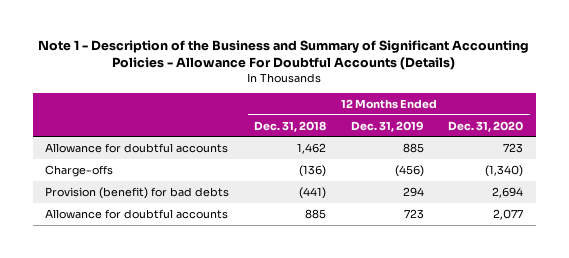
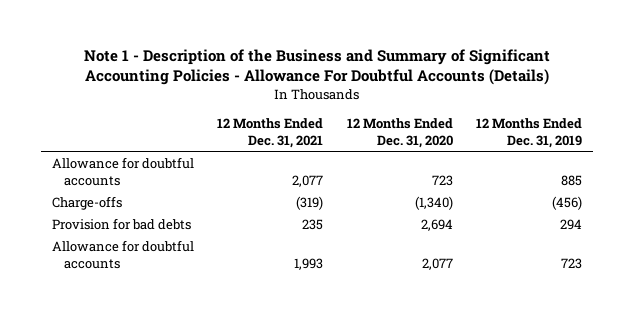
[254,120,327,132] Dec. 31, 2018 -> none
none -> [217,117,324,148] 12 Months Ended Dec. 31, 2021
[45,186,230,199] Provision (benefit) for bad debts -> [52,217,192,230] Provision for bad debts

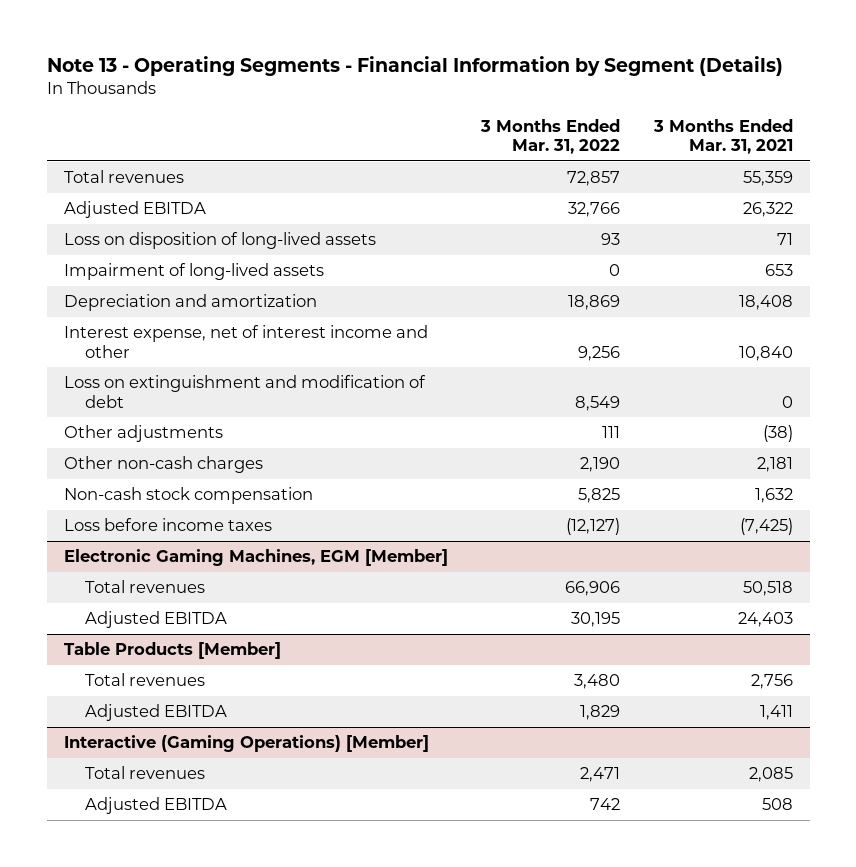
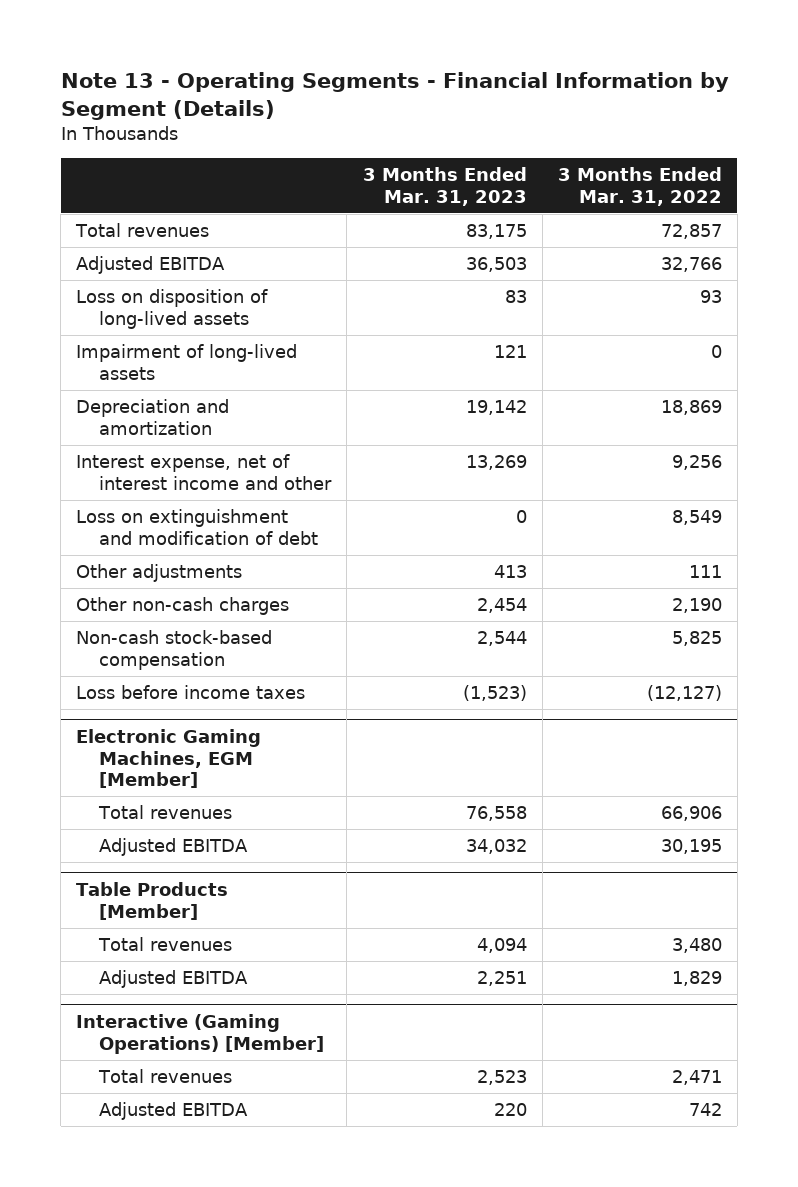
[652,118,793,155] 3 Months Ended Mar. 31, 2021 -> none
none -> [362,166,527,206] 3 Months Ended Mar. 31, 2023
[63,487,313,505] Non-cash stock compensation -> [76,629,273,670] Non-cash stock-based compensation

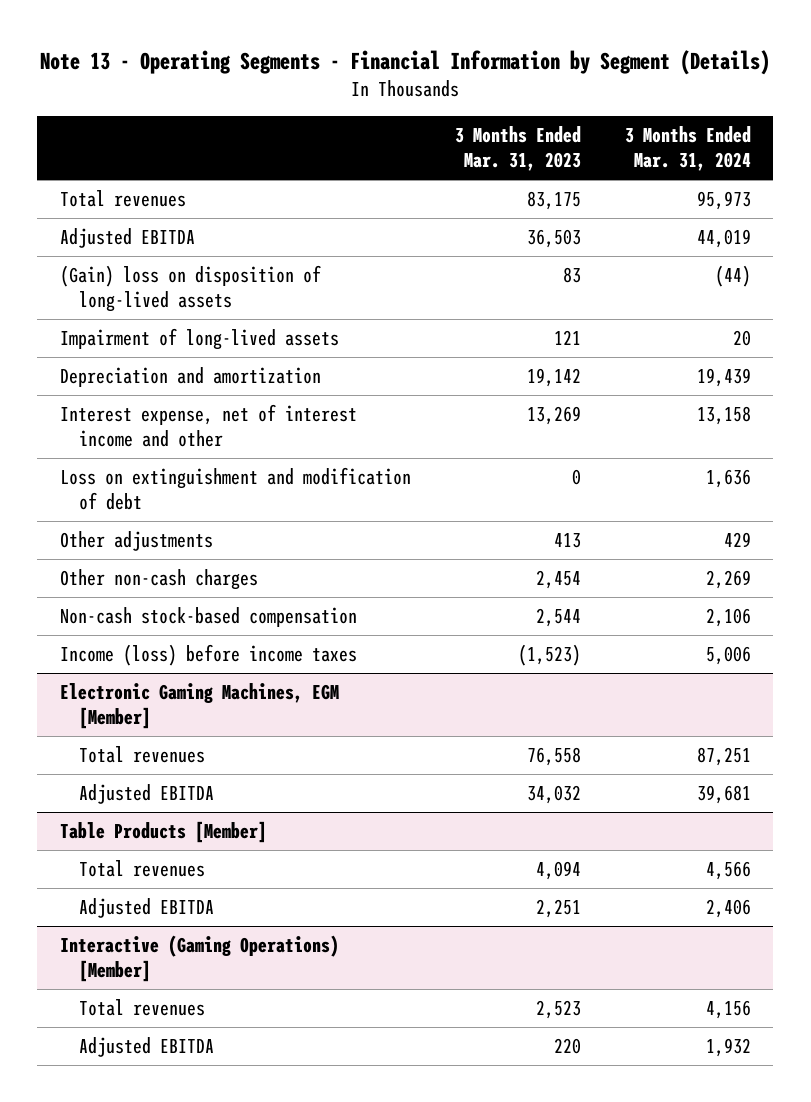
[557,166,722,206] 3 Months Ended Mar. 31, 2022 -> none
none -> [624,126,751,172] 3 Months Ended Mar. 31, 2024
[76,288,269,329] Loss on disposition of long-lived assets -> [59,265,321,313] (Gain) loss on disposition of long-lived assets
[76,684,306,699] Loss before income taxes -> [59,644,357,667] Income (loss) before income taxes

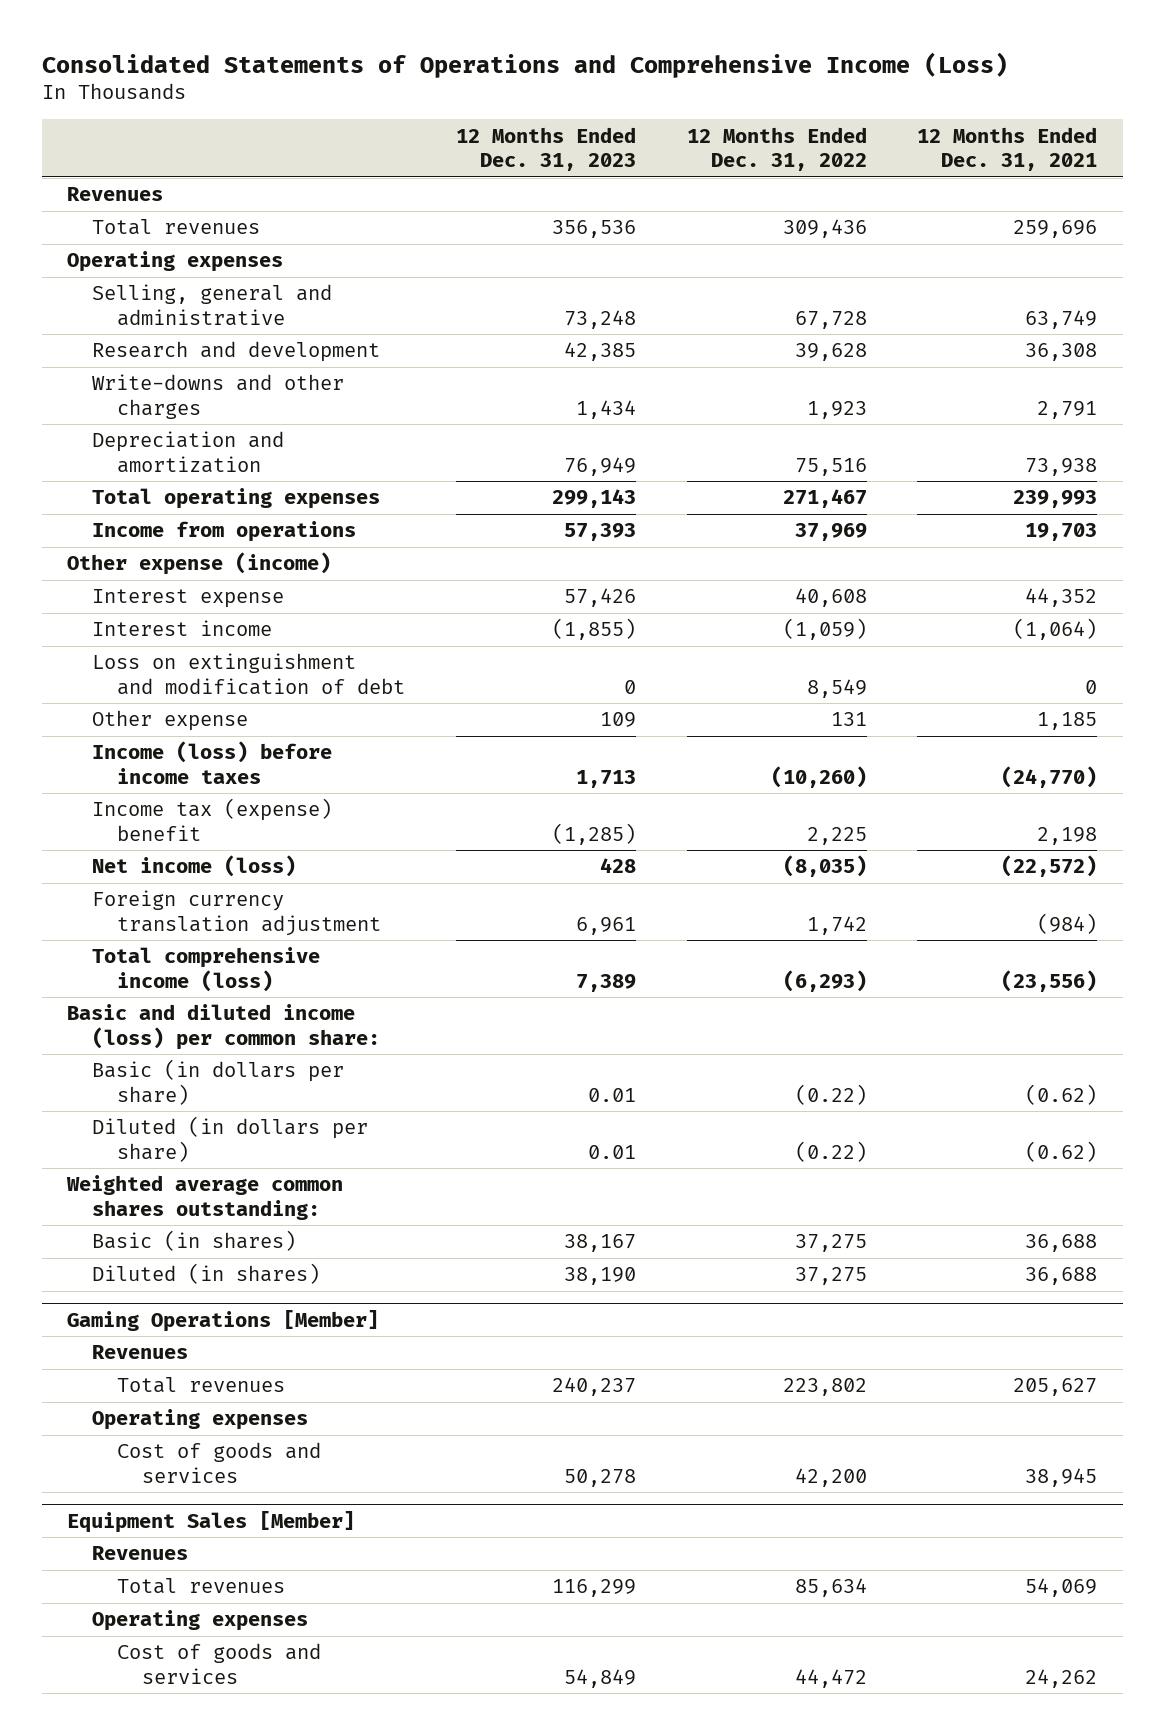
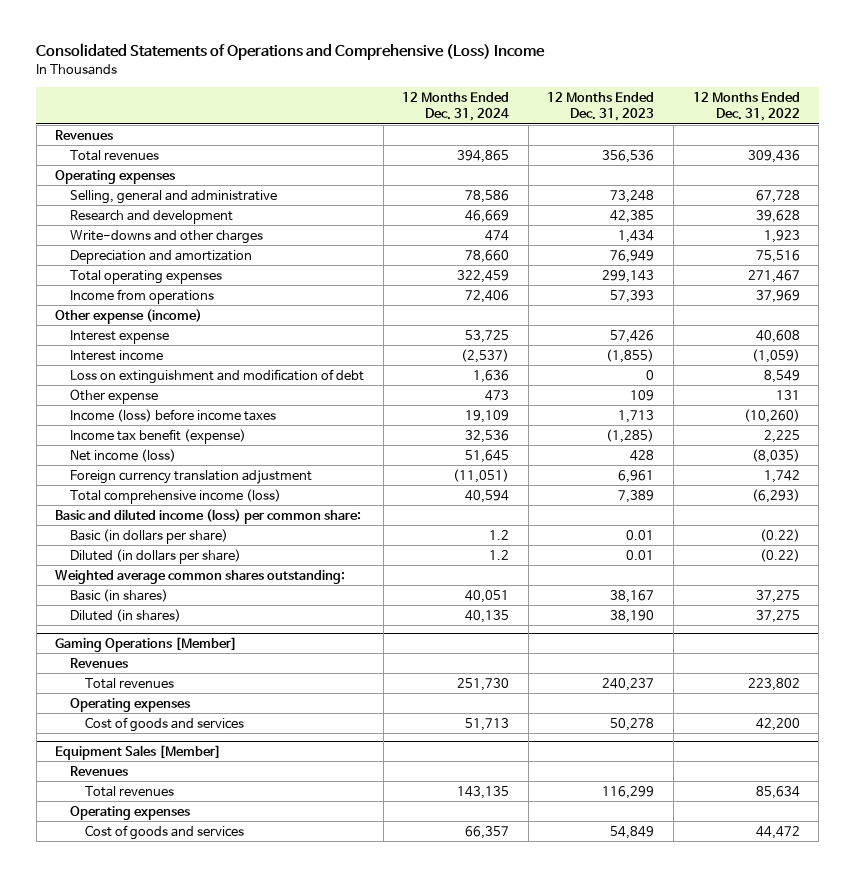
[41,51,1008,78] Consolidated Statements of Operations and Comprehensive Income (Loss) -> [36,43,546,61] Consolidated Statements of Operations and Comprehensive (Loss) Income
[917,126,1098,172] 12 Months Ended Dec. 31, 2021 -> none
none -> [402,91,510,122] 12 Months Ended Dec. 31, 2024
[92,798,333,841] Income tax (expense) benefit -> [69,428,246,444] Income tax benefit (expense)

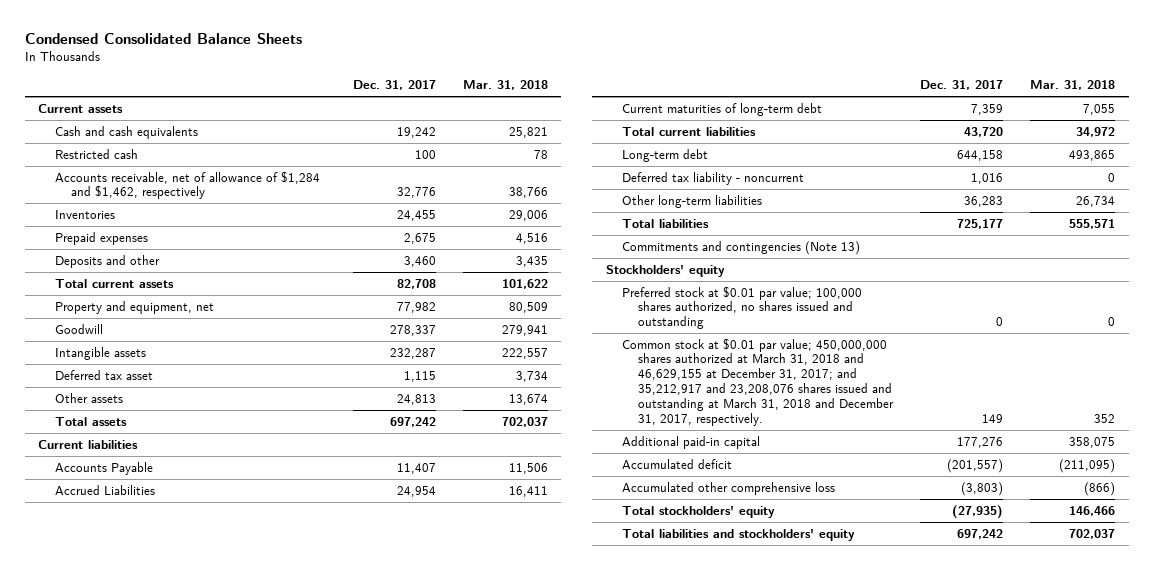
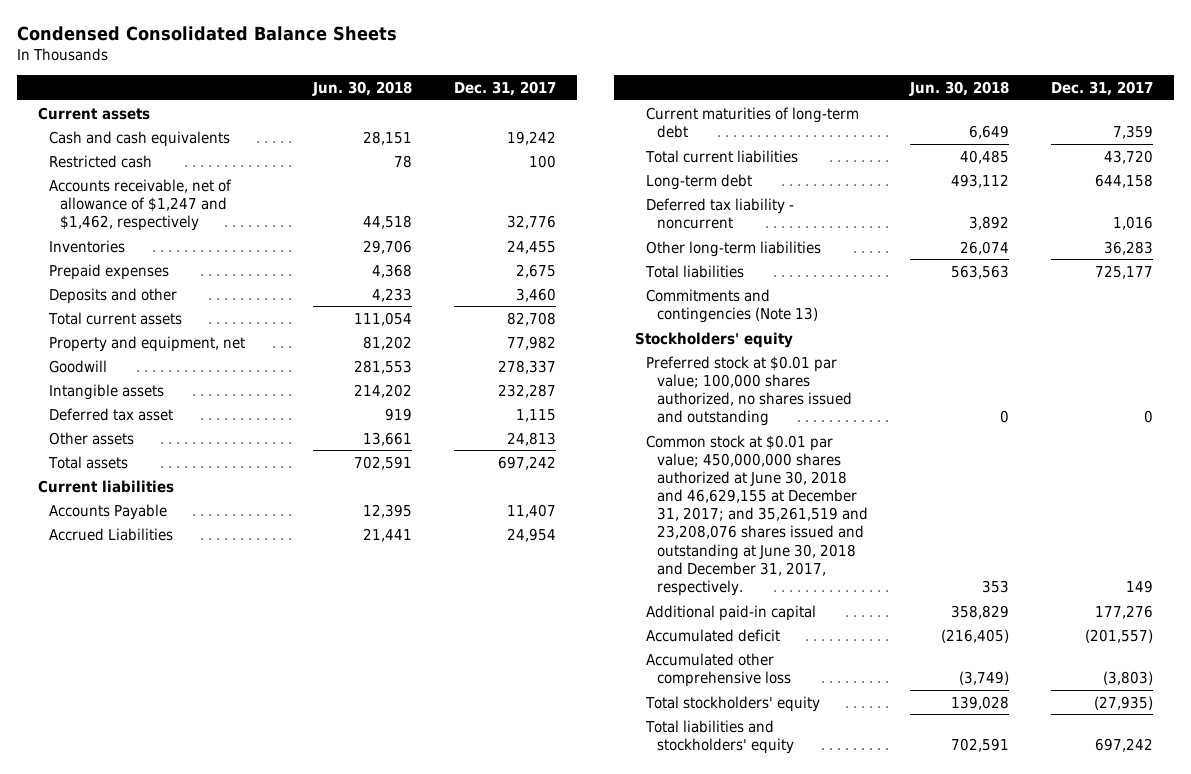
[462,80,548,91] Mar. 31, 2018 -> none
none -> [311,81,412,97] Jun. 30, 2018
[54,170,320,200] Accounts receivable, net of allowance of $1,284 and $1,462, respectively -> [48,178,232,232] Accounts receivable, net of allowance of $1,247 and $1,462, respectively
[621,337,894,426] Common stock at $0.01 par value; 450,000,000 shares authorized at March 31, 2018 and 46,629,155 at December 31, 2017; and 35,212,917 and 23,208,076 shares issued and outstanding at March 31, 2018 and December 31, 2017, respectively. -> [646,434,869,596] Common stock at $0.01 par value; 450,000,000 shares authorized at June 30, 2018 and 46,629,155 at December 31, 2017; and 35,261,519 and 23,208,076 shares issued and outstanding at June 30, 2018 and December 31, 2017, respectively.

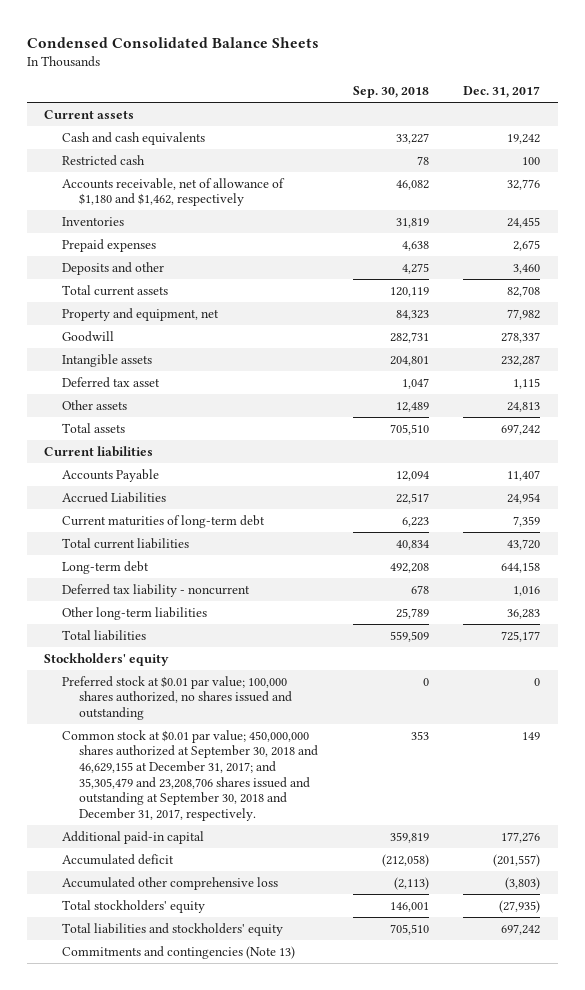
[311,81,412,97] Jun. 30, 2018 -> none
none -> [352,85,429,98] Sep. 30, 2018
[48,178,232,232] Accounts receivable, net of allowance of $1,247 and $1,462, respectively -> [61,177,285,207] Accounts receivable, net of allowance of $1,180 and $1,462, respectively
[646,434,869,596] Common stock at $0.01 par value; 450,000,000 shares authorized at June 30, 2018 and 46,629,155 at December 31, 2017; and 35,261,519 and 23,208,076 shares issued and outstanding at June 30, 2018 and December 31, 2017, respectively. -> [61,729,318,821] Common stock at $0.01 par value; 450,000,000 shares authorized at September 30, 2018 and 46,629,155 at December 31, 2017; and 35,305,479 and 23,208,706 shares issued and outstanding at September 30, 2018 and December 31, 2017, respectively.
[646,288,819,323] Commitments and contingencies (Note 13) -> [61,945,295,959] Commitments and contingencies (Note 13)

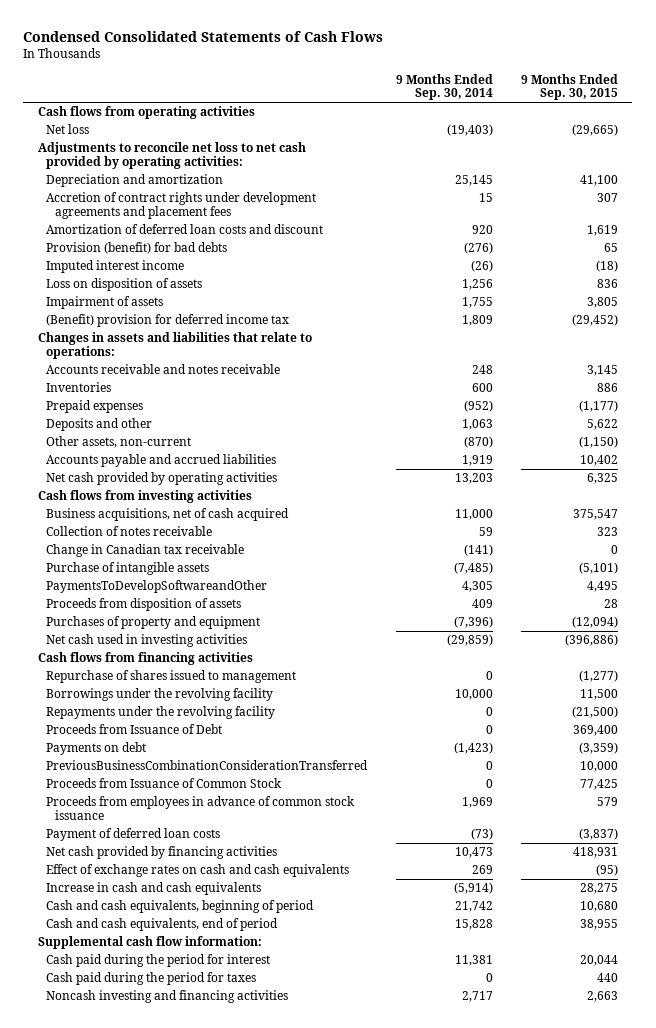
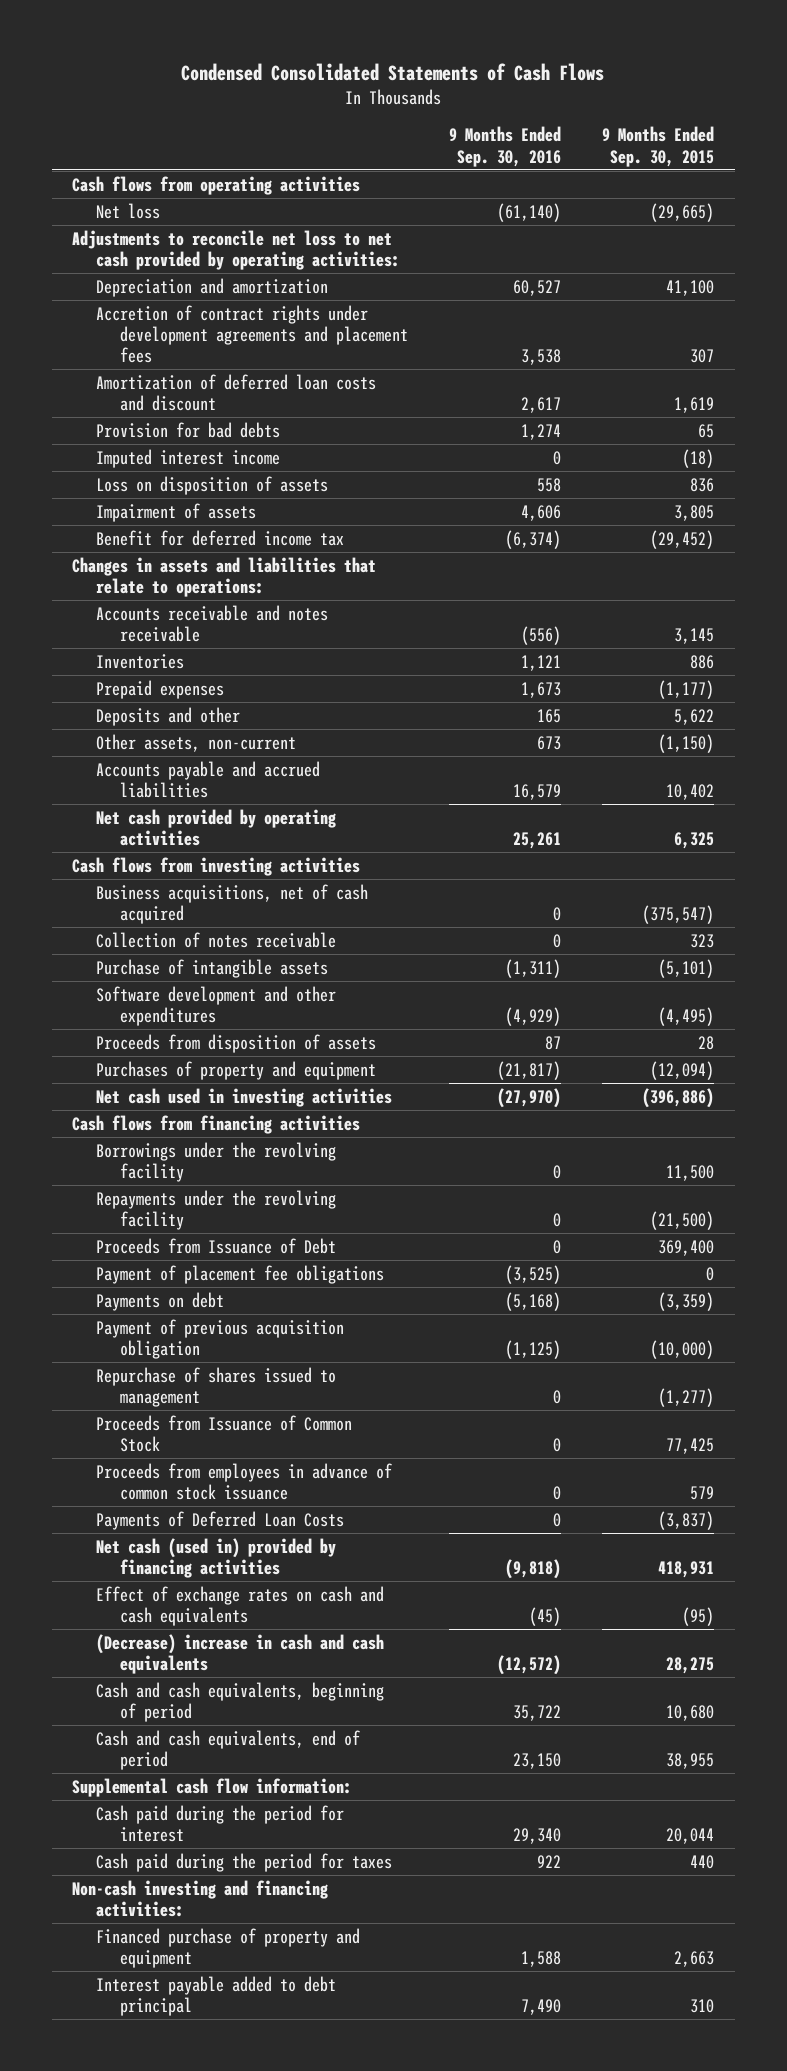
[395,73,493,101] 9 Months Ended Sep. 30, 2014 -> none
none -> [449,126,562,167] 9 Months Ended Sep. 30, 2016
[46,242,228,255] Provision (benefit) for bad debts -> [96,421,281,438] Provision for bad debts
[46,314,290,328] (Benefit) provision for deferred income tax -> [96,529,345,546] Benefit for deferred income tax
[573,509,619,521] 375,547 -> [642,904,715,924] (375,547)
[46,544,245,558] Change in Canadian tax receivable -> none
[46,580,268,594] PaymentsToDevelopSoftwareandOther -> none
none -> [96,985,337,1026] Software development and other expenditures
none -> [96,1264,385,1284] Payment of placement fee obligations
[46,760,369,771] PreviousBusinessCombinationConsiderationTransferred -> none
none -> [96,1318,345,1359] Payment of previous acquisition obligation
[46,670,297,684] Repurchase of shares issued to management -> [96,1366,337,1407] Repurchase of shares issued to management
[46,828,221,842] Payment of deferred loan costs -> [96,1510,345,1530] Payments of Deferred Loan Costs
[46,846,278,860] Net cash provided by financing activities -> [96,1537,337,1578] Net cash (used in) provided by financing activities
[46,882,262,896] Increase in cash and cash equivalents -> [96,1633,385,1674] (Decrease) increase in cash and cash equivalents
none -> [72,1879,329,1917] Non-cash investing and financing activities:
[46,990,289,1004] Noncash investing and financing activities -> [96,1927,361,1968] Financed purchase of property and equipment
none -> [96,1975,337,2016] Interest payable added to debt principal

